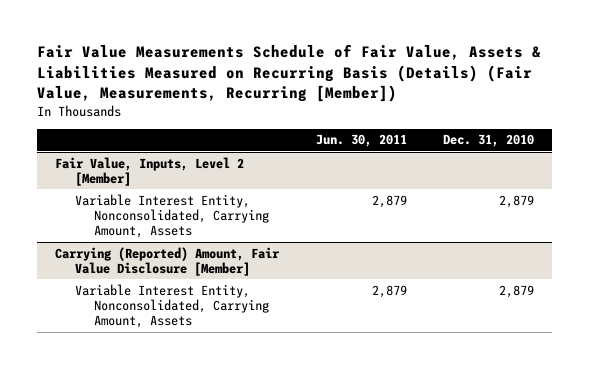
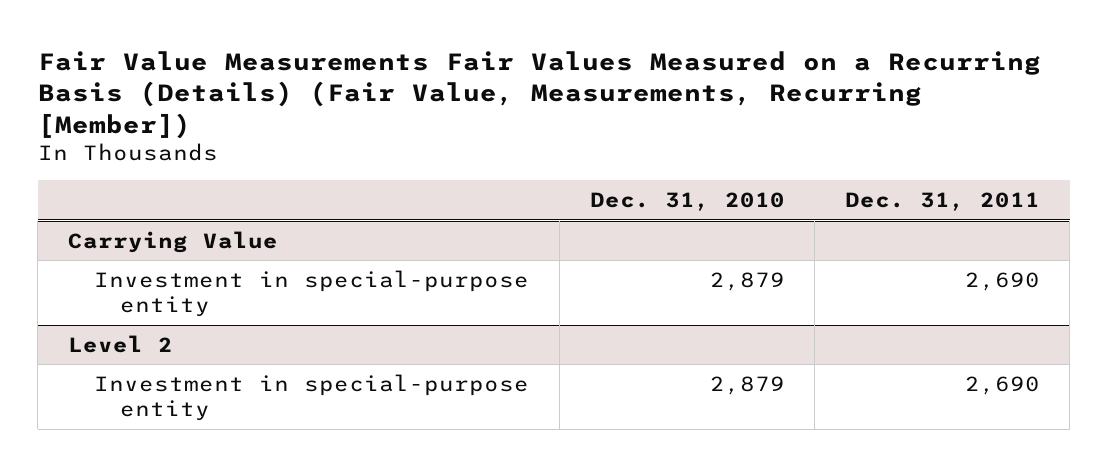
[37,44,542,103] Fair Value Measurements Schedule of Fair Value, Assets & Liabilities Measured on Recurring Basis (Details) (Fair Value, Measurements, Recurring [Member]) -> [37,50,1041,139] Fair Value Measurements Fair Values Measured on a Recurring Basis (Details) (Fair Value, Measurements, Recurring [Member])
[315,134,407,148] Jun. 30, 2011 -> none
none -> [844,192,1040,212] Dec. 31, 2011
[55,156,245,186] Fair Value, Inputs, Level 2 [Member] -> none
[55,246,281,276] Carrying (Reported) Amount, Fair Value Disclosure [Member] -> none
none -> [68,230,279,253] Carrying Value
[74,193,269,239] Variable Interest Entity, Nonconsolidated, Carrying Amount, Assets -> [94,269,530,318] Investment in special-purpose entity
none -> [68,334,174,353] Level 2
[74,283,269,329] Variable Interest Entity, Nonconsolidated, Carrying Amount, Assets -> [94,373,530,422] Investment in special-purpose entity

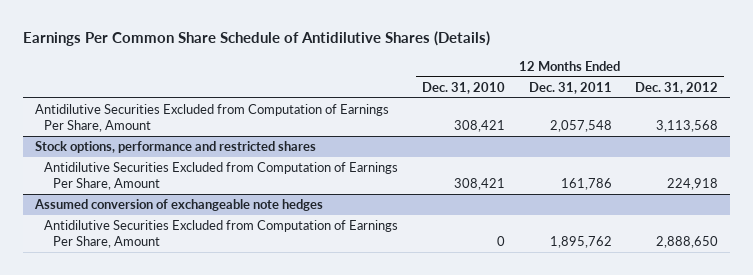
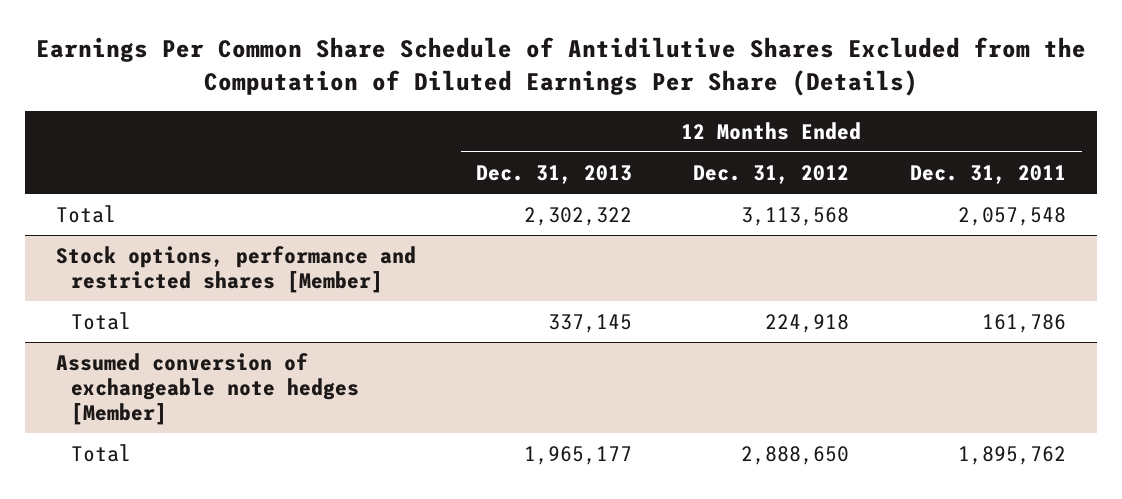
[22,30,490,46] Earnings Per Common Share Schedule of Antidilutive Shares (Details) -> [35,37,1086,96] Earnings Per Common Share Schedule of Antidilutive Shares Excluded from the Computation of Diluted Earnings Per Share (Details)
[421,81,505,94] Dec. 31, 2010 -> none
none -> [476,164,633,184] Dec. 31, 2013
[34,104,389,133] Antidilutive Securities Excluded from Computation of Earnings Per Share, Amount -> [55,204,116,223] Total
[34,141,316,154] Stock options, performance and restricted shares -> [55,245,416,293] Stock options, performance and restricted shares [Member]
[43,162,398,191] Antidilutive Securities Excluded from Computation of Earnings Per Share, Amount -> [71,311,132,330] Total
[33,199,323,212] Assumed conversion of exchangeable note hedges -> [55,352,360,426] Assumed conversion of exchangeable note hedges [Member]
[43,220,398,249] Antidilutive Securities Excluded from Computation of Earnings Per Share, Amount -> [71,443,132,462] Total

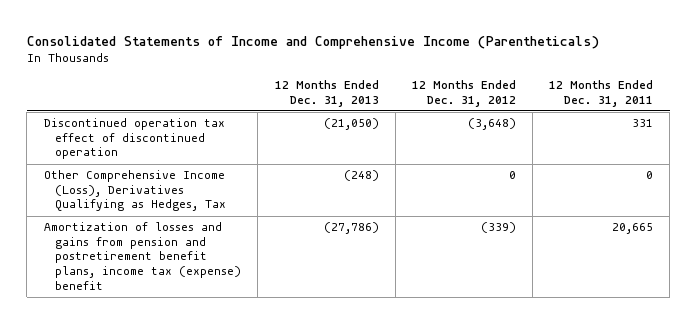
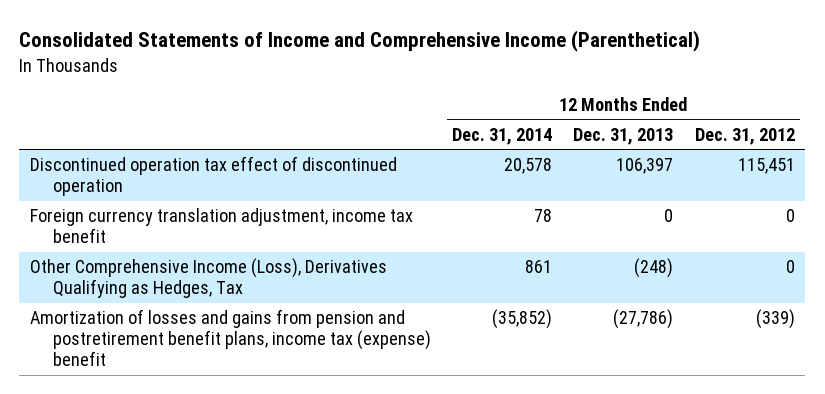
[26,35,599,49] Consolidated Statements of Income and Comprehensive Income (Parentheticals) -> [19,30,701,53] Consolidated Statements of Income and Comprehensive Income (Parenthetical)
[549,80,654,107] 12 Months Ended Dec. 31, 2011 -> none
none -> [451,127,552,145] Dec. 31, 2014
[323,118,379,131] (21,050) -> [616,158,674,175] 106,397
[467,118,516,131] (3,648) -> [737,158,795,175] 115,451
none -> [30,208,414,244] Foreign currency translation adjustment, income tax benefit

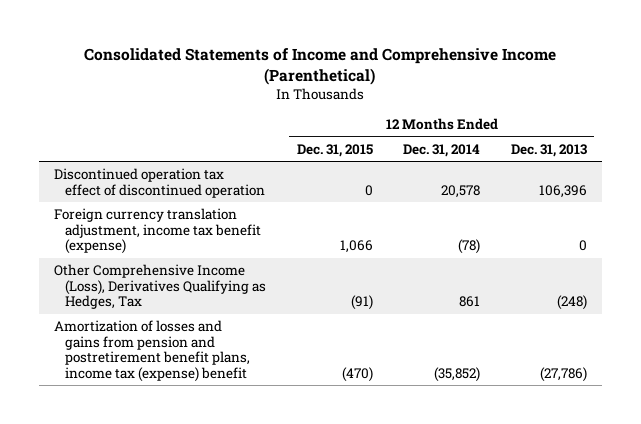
[694,127,795,145] Dec. 31, 2012 -> none
none -> [296,143,373,157] Dec. 31, 2015
[616,158,674,175] 106,397 -> [538,184,587,198] 106,396
[30,208,414,244] Foreign currency translation adjustment, income tax benefit -> [54,208,262,255] Foreign currency translation adjustment, income tax benefit (expense)
[533,209,552,223] 78 -> [458,239,481,255] (78)

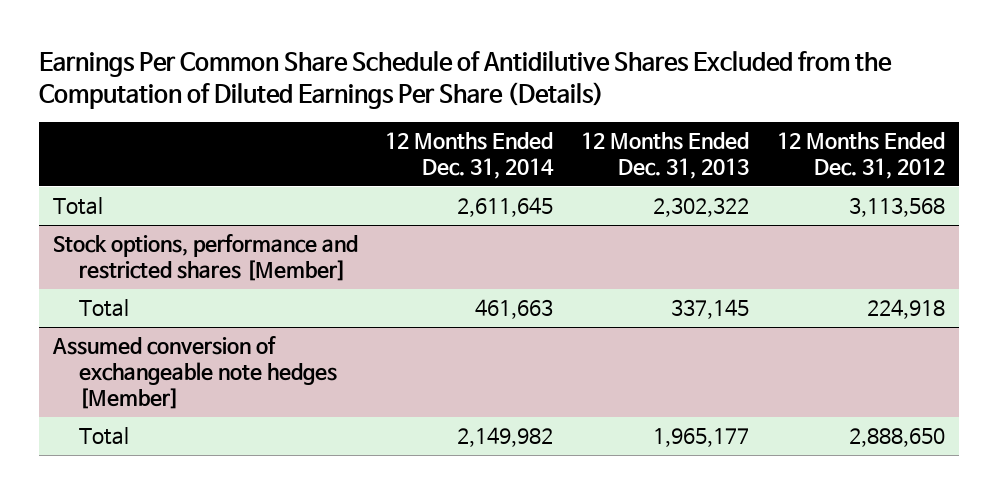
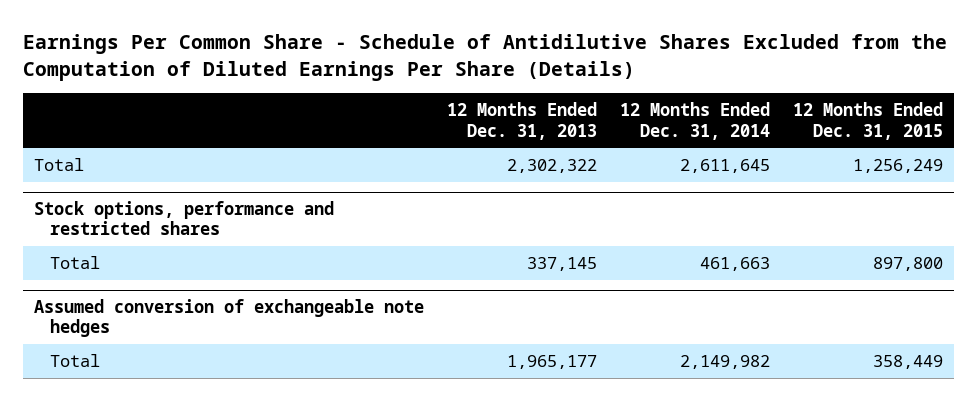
[38,51,892,109] Earnings Per Common Share Schedule of Antidilutive Shares Excluded from the Computation of Diluted Earnings Per Share (Details) -> [22,34,947,82] Earnings Per Common Share - Schedule of Antidilutive Shares Excluded from the Computation of Diluted Earnings Per Share (Details)
[776,132,945,180] 12 Months Ended Dec. 31, 2012 -> none
none -> [792,102,943,140] 12 Months Ended Dec. 31, 2015
[52,234,358,282] Stock options, performance and restricted shares [Member] -> [34,201,335,236] Stock options, performance and restricted shares
[51,336,337,410] Assumed conversion of exchangeable note hedges [Member] -> [34,299,425,338] Assumed conversion of exchangeable note hedges

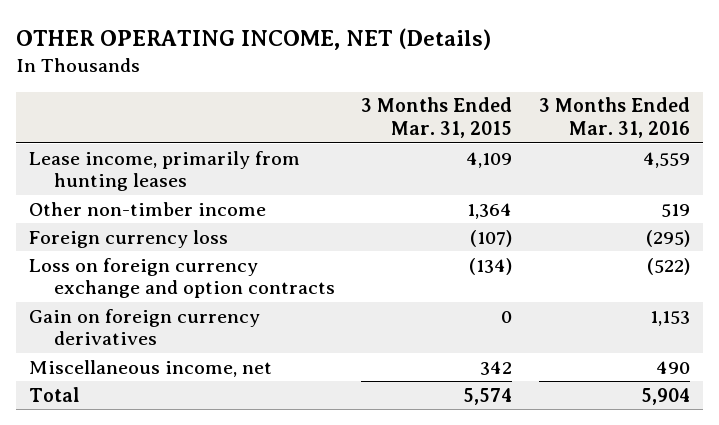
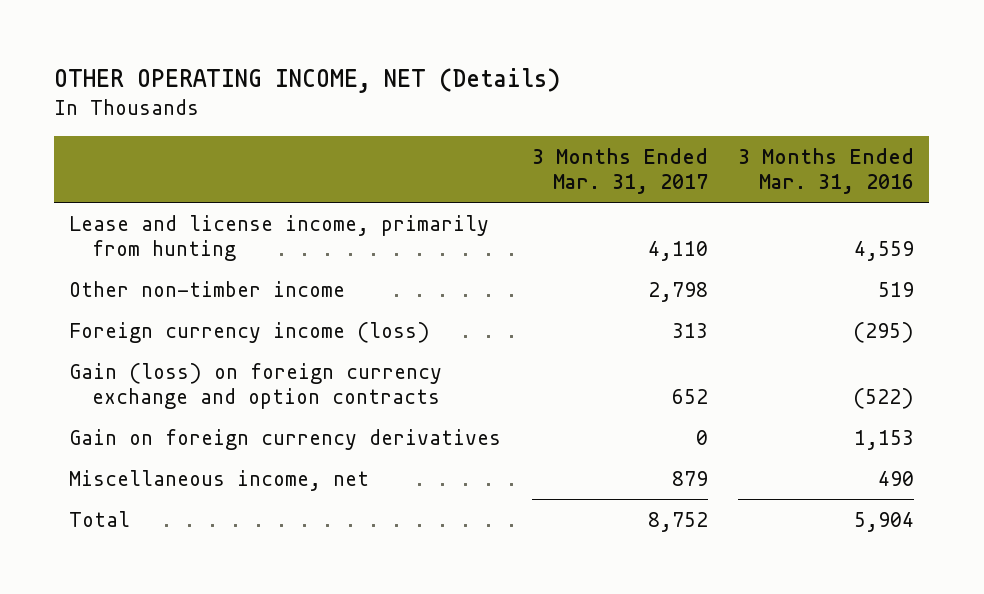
[361,97,513,139] 3 Months Ended Mar. 31, 2015 -> none
none -> [531,147,708,194] 3 Months Ended Mar. 31, 2017
[29,150,301,192] Lease income, primarily from hunting leases -> [69,214,490,261] Lease and license income, primarily from hunting
[29,229,229,248] Foreign currency loss -> [69,321,431,343] Foreign currency income (loss)
[29,257,335,299] Loss on foreign currency exchange and option contracts -> [69,362,443,409] Gain (loss) on foreign currency exchange and option contracts

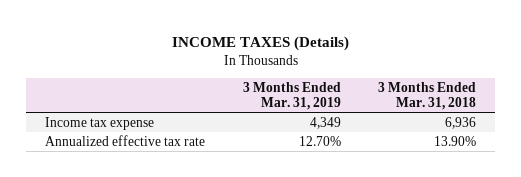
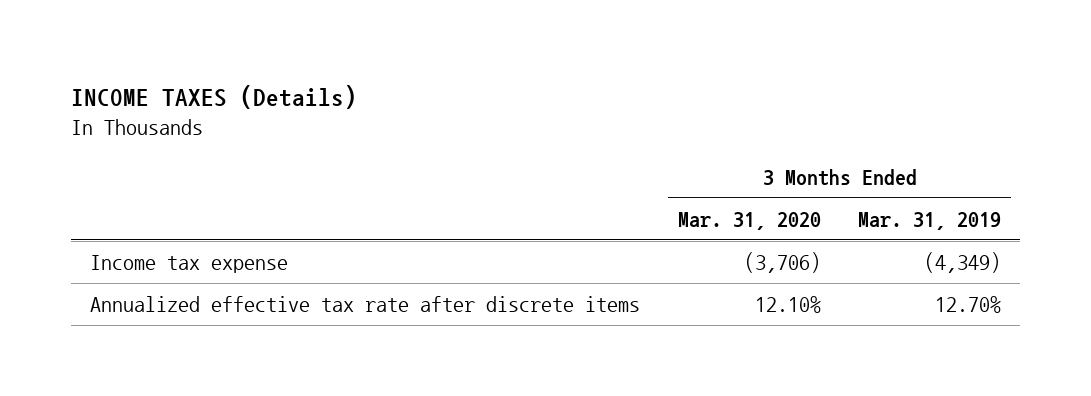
[377,81,476,111] 3 Months Ended Mar. 31, 2018 -> none
none -> [677,211,821,230] Mar. 31, 2020
[309,116,341,129] 4,349 -> [924,251,1002,273] (4,349)
[45,134,206,146] Annualized effective tax rate -> [89,295,640,312] Annualized effective tax rate after discrete items

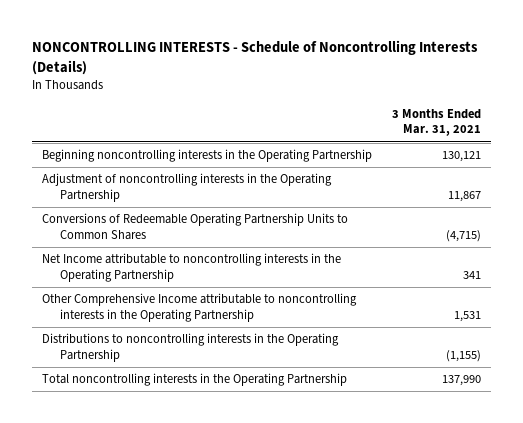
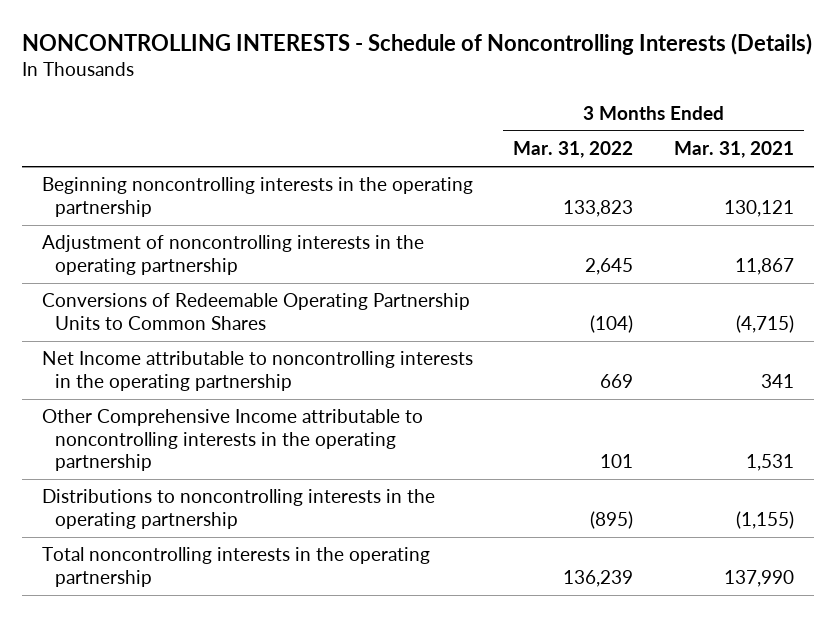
none -> [513,141,634,159] Mar. 31, 2022
[42,149,373,163] Beginning noncontrolling interests in the Operating Partnership -> [41,177,473,217] Beginning noncontrolling interests in the operating partnership
[42,173,333,202] Adjustment of noncontrolling interests in the Operating Partnership -> [41,235,424,275] Adjustment of noncontrolling interests in the operating partnership
[42,253,342,282] Net Income attributable to noncontrolling interests in the Operating Partnership -> [41,351,473,391] Net Income attributable to noncontrolling interests in the operating partnership
[42,293,358,322] Other Comprehensive Income attributable to noncontrolling interests in the Operating Partnership -> [41,409,423,471] Other Comprehensive Income attributable to noncontrolling interests in the operating partnership
[42,333,340,362] Distributions to noncontrolling interests in the Operating Partnership -> [41,489,435,529] Distributions to noncontrolling interests in the operating partnership
[42,373,348,387] Total noncontrolling interests in the Operating Partnership -> [41,547,430,587] Total noncontrolling interests in the operating partnership

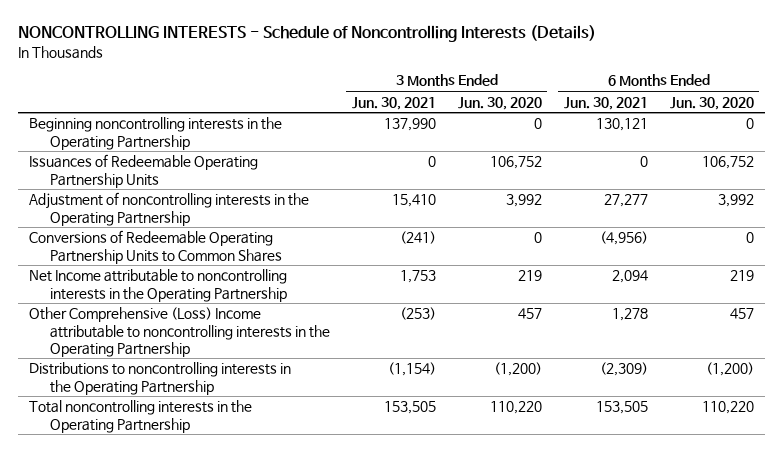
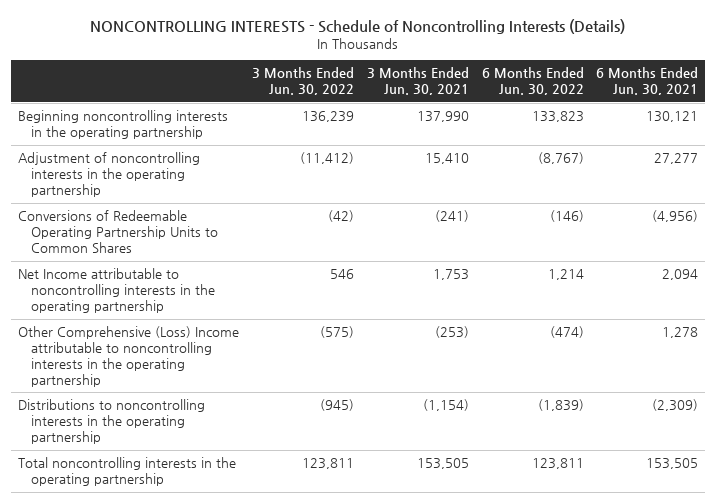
[457,96,542,110] Jun. 30, 2020 -> none
[669,96,754,110] Jun. 30, 2020 -> none
none -> [251,67,354,96] 3 Months Ended Jun. 30, 2022
none -> [481,67,584,96] 6 Months Ended Jun. 30, 2022
[28,154,258,188] Issuances of Redeemable Operating Partnership Units -> none
[28,117,282,150] Beginning noncontrolling interests in the Operating Partnership -> [17,110,228,140] Beginning noncontrolling interests in the operating partnership
[28,192,309,226] Adjustment of noncontrolling interests in the Operating Partnership -> [17,152,200,197] Adjustment of noncontrolling interests in the operating partnership
[28,269,287,302] Net Income attributable to noncontrolling interests in the Operating Partnership -> [17,268,216,313] Net Income attributable to noncontrolling interests in the operating partnership
[28,307,330,357] Other Comprehensive (Loss) Income attributable to noncontrolling interests in the Operating Partnership -> [17,326,239,387] Other Comprehensive (Loss) Income attributable to noncontrolling interests in the operating partnership
[28,362,291,395] Distributions to noncontrolling interests in the Operating Partnership -> [17,399,205,444] Distributions to noncontrolling interests in the operating partnership
[28,400,252,433] Total noncontrolling interests in the Operating Partnership -> [17,457,236,487] Total noncontrolling interests in the operating partnership

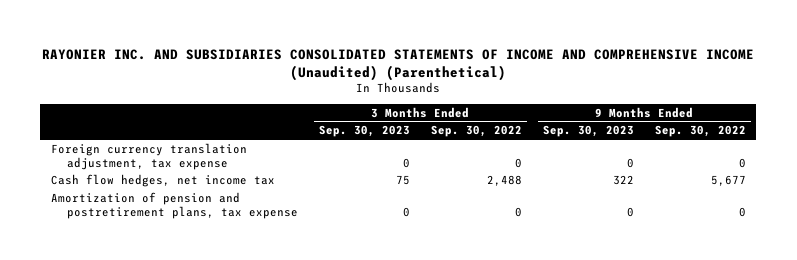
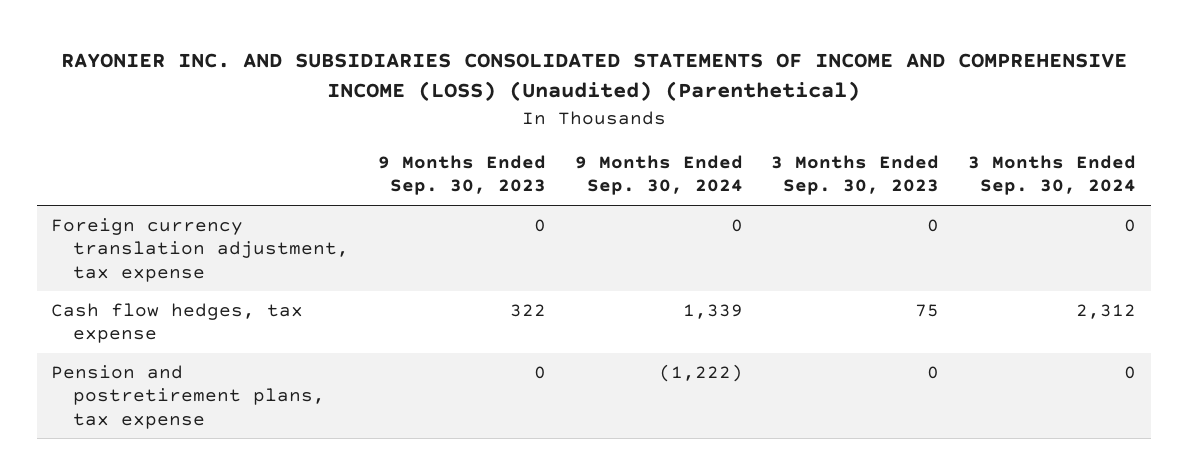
[42,48,755,81] RAYONIER INC. AND SUBSIDIARIES CONSOLIDATED STATEMENTS OF INCOME AND COMPREHENSIVE INCOME (Unaudited) (Parenthetical) -> [60,52,1127,102] RAYONIER INC. AND SUBSIDIARIES CONSOLIDATED STATEMENTS OF INCOME AND COMPREHENSIVE INCOME (LOSS) (Unaudited) (Parenthetical)
[430,125,522,138] Sep. 30, 2022 -> none
[654,125,746,138] Sep. 30, 2022 -> none
none -> [574,155,743,196] 9 Months Ended Sep. 30, 2024
none -> [968,155,1137,196] 3 Months Ended Sep. 30, 2024
[51,173,276,187] Cash flow hedges, net income tax -> [51,303,304,344] Cash flow hedges, tax expense
[51,191,298,219] Amortization of pension and postretirement plans, tax expense -> [51,365,325,429] Pension and postretirement plans, tax expense

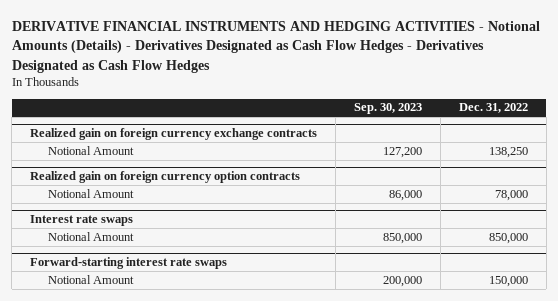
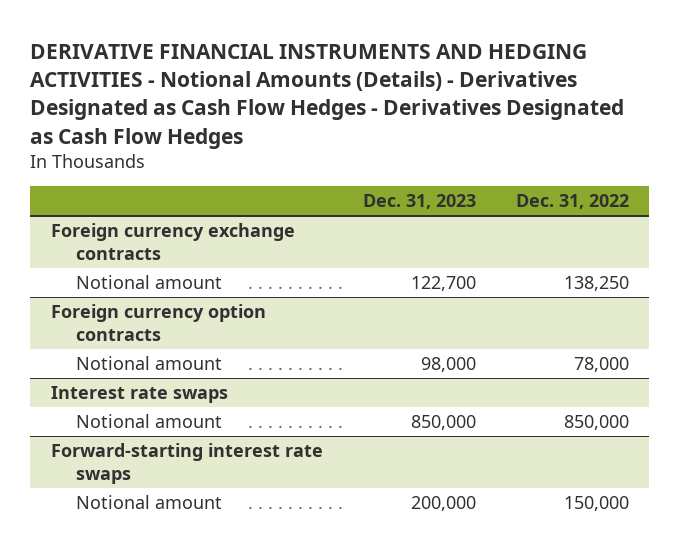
[354,103,423,115] Sep. 30, 2023 -> none
none -> [362,194,476,210] Dec. 31, 2023
[30,128,318,141] Realized gain on foreign currency exchange contracts -> [50,222,295,261] Foreign currency exchange contracts
[47,145,134,155] Notional Amount -> [76,274,223,289] Notional amount
[30,171,301,184] Realized gain on foreign currency option contracts -> [50,303,266,342] Foreign currency option contracts
[47,188,134,198] Notional Amount -> [76,355,223,370] Notional amount
[47,231,134,241] Notional Amount -> [76,413,223,428] Notional amount
[47,274,134,284] Notional Amount -> [76,494,223,509] Notional amount

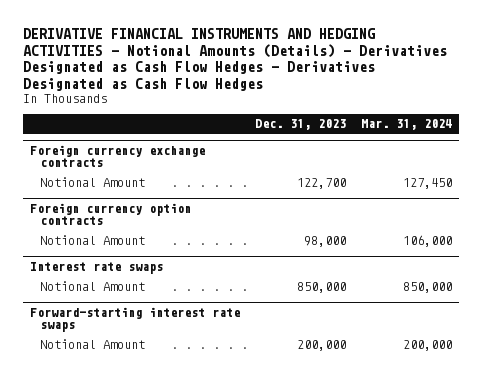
[516,194,630,210] Dec. 31, 2022 -> none
none -> [361,119,453,131] Mar. 31, 2024
[76,274,223,289] Notional amount -> [40,176,146,187] Notional Amount
[76,355,223,370] Notional amount -> [40,234,146,245] Notional Amount
[76,413,223,428] Notional amount -> [40,280,146,291] Notional Amount
[76,494,223,509] Notional amount -> [40,338,146,349] Notional Amount

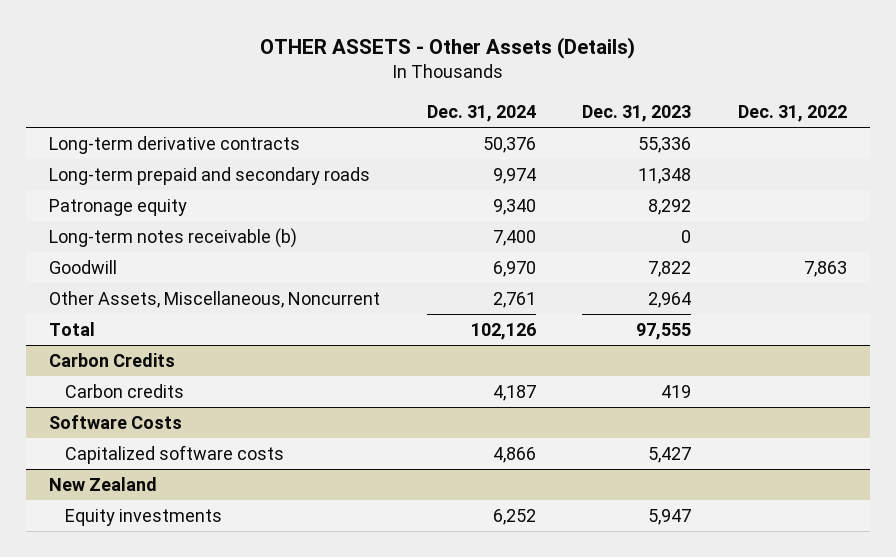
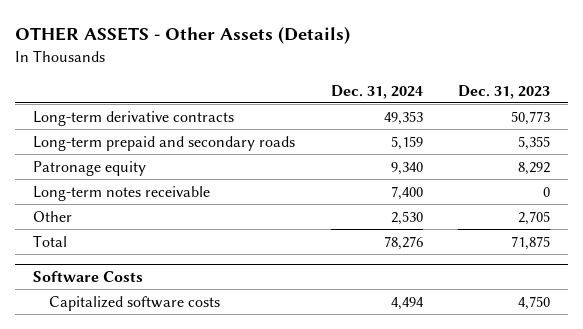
[737,105,847,123] Dec. 31, 2022 -> none
[482,137,536,154] 50,376 -> [383,110,423,125] 49,353
[638,137,692,154] 55,336 -> [511,110,551,125] 50,773
[492,168,536,185] 9,974 -> [390,135,423,150] 5,159
[638,168,692,185] 11,348 -> [518,135,551,150] 5,355
[49,260,118,275] Goodwill -> none
[49,353,176,368] Carbon Credits -> none
[65,384,185,399] Carbon credits -> none
[49,228,298,249] Long-term notes receivable (b) -> [33,185,211,201] Long-term notes receivable
[49,291,381,309] Other Assets, Miscellaneous, Noncurrent -> [33,210,73,222] Other
[492,292,536,309] 2,761 -> [390,210,423,225] 2,530
[648,292,692,309] 2,964 -> [518,210,551,225] 2,705
[470,323,536,341] 102,126 -> [383,235,423,250] 78,276
[636,323,692,341] 97,555 -> [511,235,551,250] 71,875
[49,477,158,492] New Zealand -> none
[65,509,223,527] Equity investments -> none
[492,447,536,464] 4,866 -> [390,296,424,310] 4,494
[648,447,692,464] 5,427 -> [518,295,551,310] 4,750

